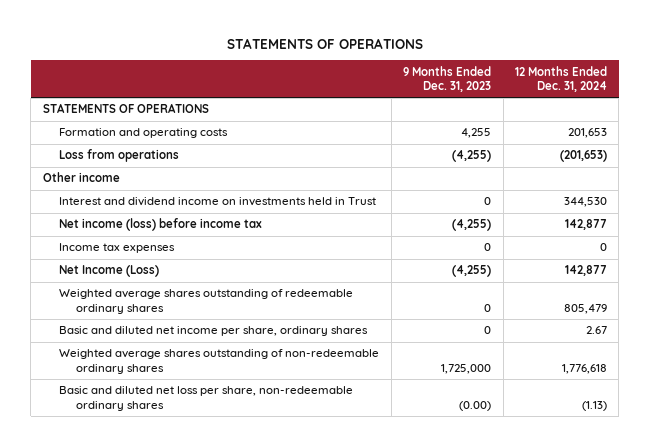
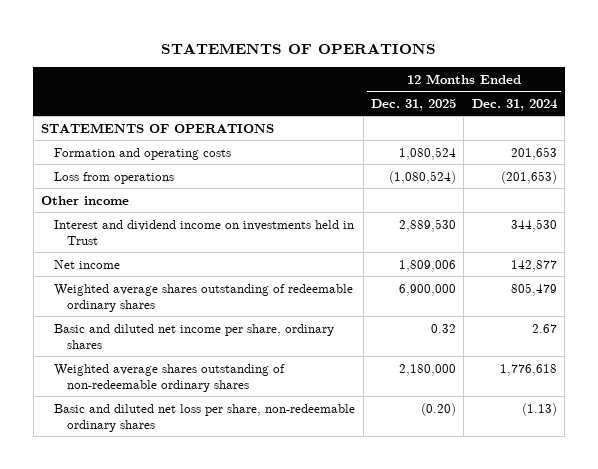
[403,65,492,93] 9 Months Ended Dec. 31, 2023 -> none
none -> [371,98,457,111] Dec. 31, 2025
[59,218,263,232] Net income (loss) before income tax -> none
[59,243,176,254] Income tax expenses -> none
[59,265,160,278] Net Income (Loss) -> [54,259,121,269] Net income

